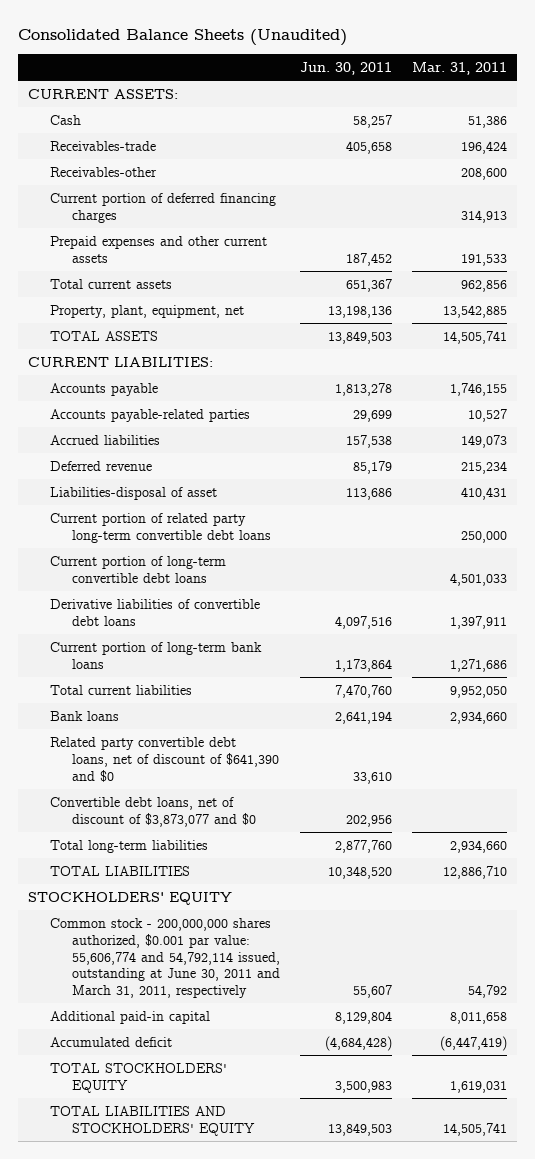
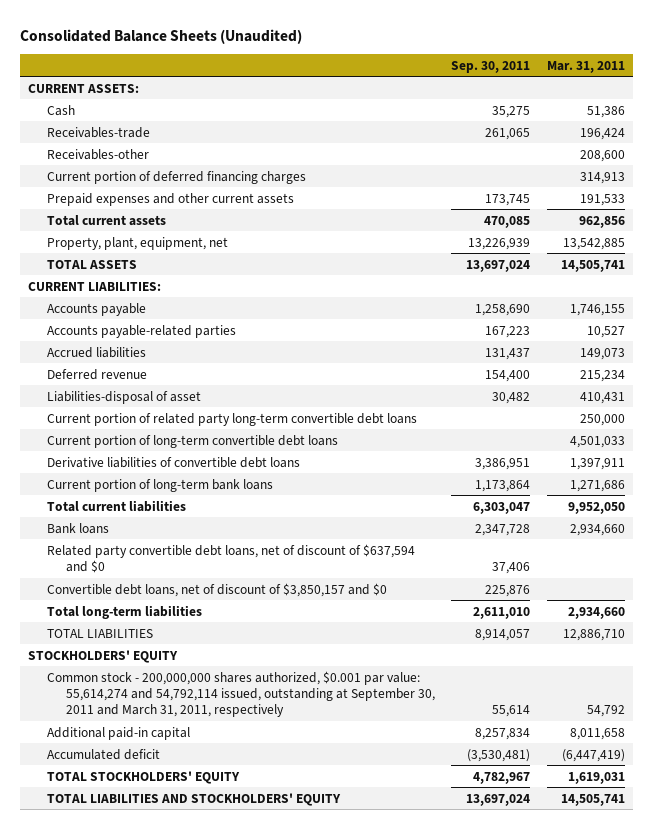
[300,61,393,75] Jun. 30, 2011 -> none
none -> [451,60,531,73] Sep. 30, 2011
[49,737,280,782] Related party convertible debt loans, net of discount of $641,390 and $0 -> [47,543,416,573] Related party convertible debt loans, net of discount of $637,594 and $0
[49,797,257,827] Convertible debt loans, net of discount of $3,873,077 and $0 -> [47,582,388,597] Convertible debt loans, net of discount of $3,850,157 and $0
[49,918,281,999] Common stock - 200,000,000 shares authorized, $0.001 par value: 55,606,774 and 54,792,114 issued, outstanding at June 30, 2011 and March 31, 2011, respectively -> [47,670,436,718] Common stock - 200,000,000 shares authorized, $0.001 par value: 55,614,274 and 54,792,114 issued, outstanding at September 30, 2011 and March 31, 2011, respectively

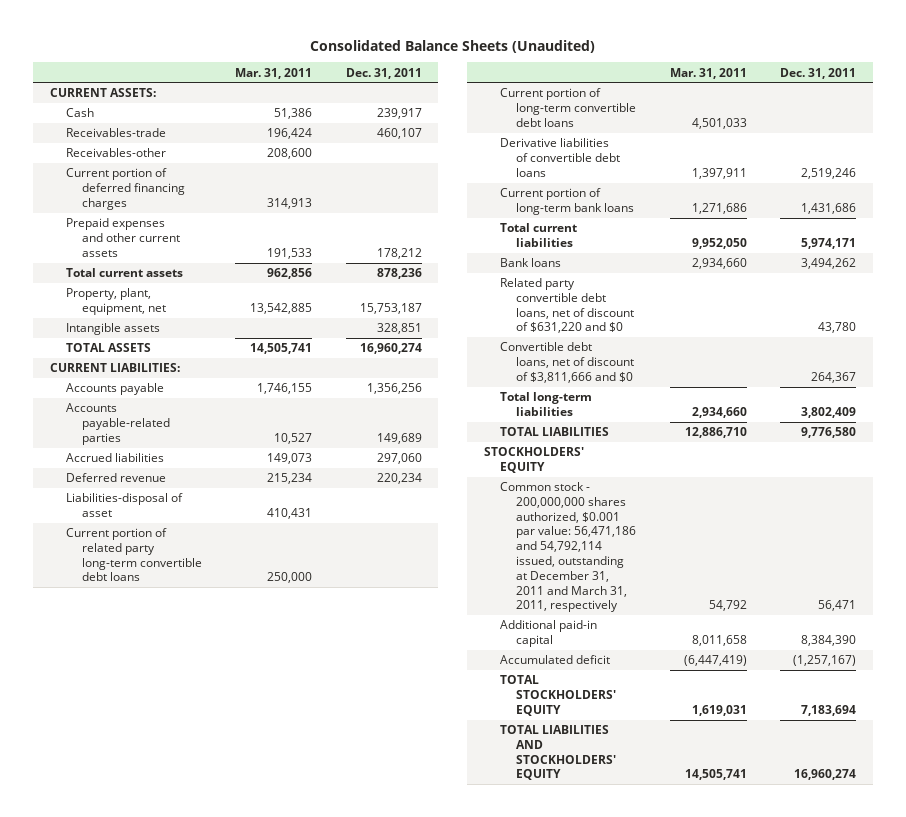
[451,60,531,73] Sep. 30, 2011 -> none
none -> [345,67,422,79] Dec. 31, 2011
none -> [65,323,160,336] Intangible assets
[47,543,416,573] Related party convertible debt loans, net of discount of $637,594 and $0 -> [500,278,635,334] Related party convertible debt loans, net of discount of $631,220 and $0
[47,582,388,597] Convertible debt loans, net of discount of $3,850,157 and $0 -> [500,342,635,383] Convertible debt loans, net of discount of $3,811,666 and $0
[47,670,436,718] Common stock - 200,000,000 shares authorized, $0.001 par value: 55,614,274 and 54,792,114 issued, outstanding at September 30, 2011 and March 31, 2011, respectively -> [500,482,637,613] Common stock - 200,000,000 shares authorized, $0.001 par value: 56,471,186 and 54,792,114 issued, outstanding at December 31, 2011 and March 31, 2011, respectively

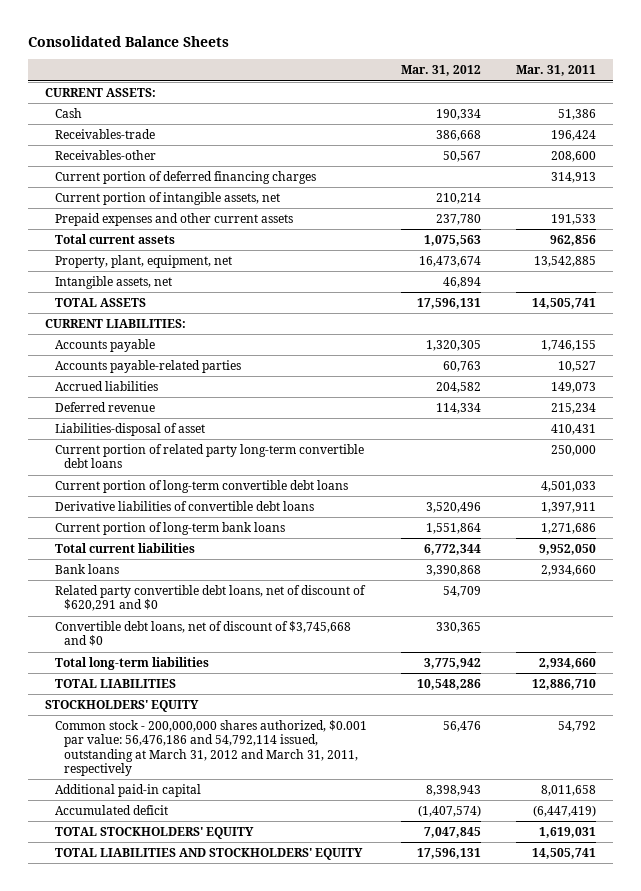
[309,39,595,53] Consolidated Balance Sheets (Unaudited) -> [27,35,229,47] Consolidated Balance Sheets
[345,67,422,79] Dec. 31, 2011 -> none
none -> [401,65,482,77] Mar. 31, 2012
none -> [54,192,280,206] Current portion of intangible assets, net
[65,323,160,336] Intangible assets -> [54,276,172,290] Intangible assets, net
[500,278,635,334] Related party convertible debt loans, net of discount of $631,220 and $0 -> [54,585,366,612] Related party convertible debt loans, net of discount of $620,291 and $0
[500,342,635,383] Convertible debt loans, net of discount of $3,811,666 and $0 -> [54,621,351,647] Convertible debt loans, net of discount of $3,745,668 and $0
[500,482,637,613] Common stock - 200,000,000 shares authorized, $0.001 par value: 56,471,186 and 54,792,114 issued, outstanding at December 31, 2011 and March 31, 2011, respectively -> [54,720,367,777] Common stock - 200,000,000 shares authorized, $0.001 par value: 56,476,186 and 54,792,114 issued, outstanding at March 31, 2012 and March 31, 2011, respectively

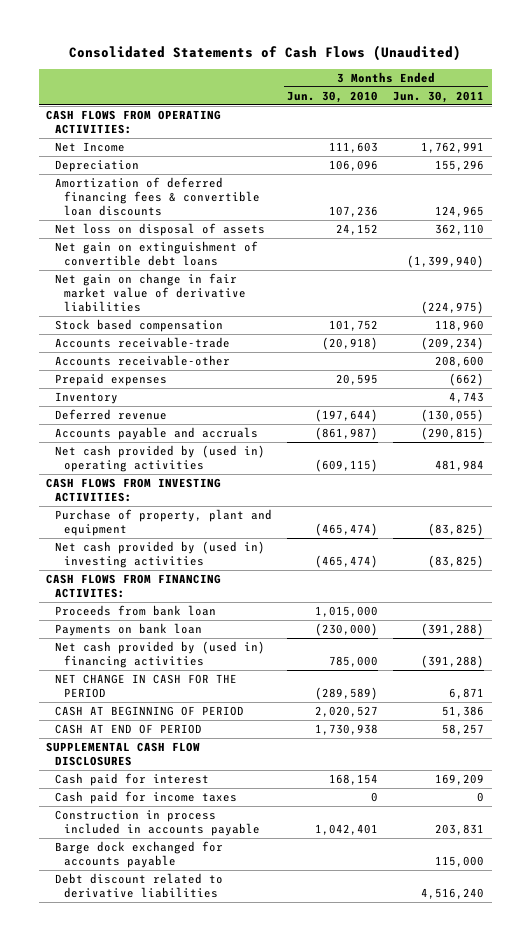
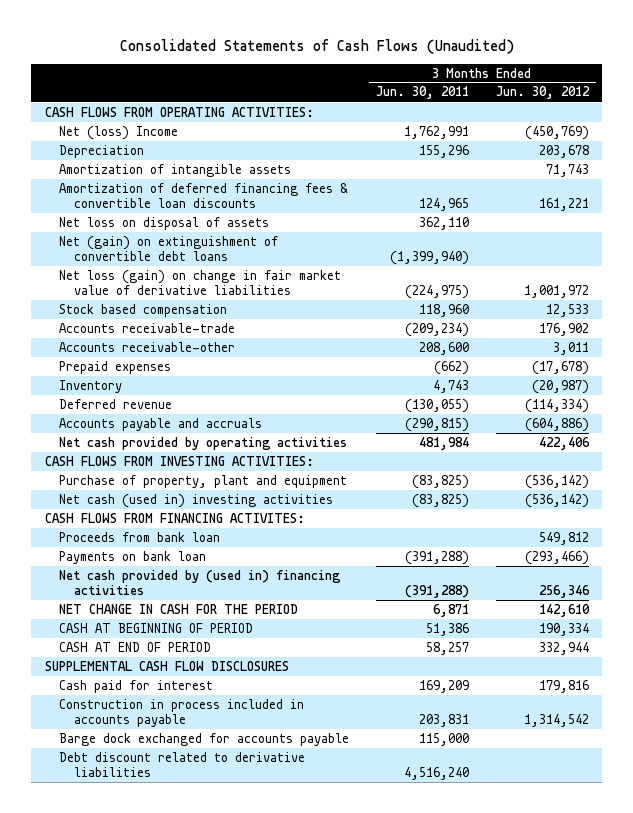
[287,90,379,103] Jun. 30, 2010 -> none
none -> [495,86,590,100] Jun. 30, 2012
[55,142,126,153] Net Income -> [59,125,179,140] Net (loss) Income
none -> [59,163,292,177] Amortization of intangible assets
[55,241,259,267] Net gain on extinguishment of convertible debt loans -> [59,235,279,262] Net (gain) on extinguishment of convertible debt loans
[55,273,247,313] Net gain on change in fair market value of derivative liabilities -> [59,269,342,296] Net loss (gain) on change in fair market value of derivative liabilities
[55,445,266,473] Net cash provided by (used in) operating activities -> [59,436,348,450] Net cash provided by operating activities
[55,541,266,569] Net cash provided by (used in) investing activities -> [59,493,334,508] Net cash (used in) investing activities
[55,791,238,805] Cash paid for income taxes -> none

